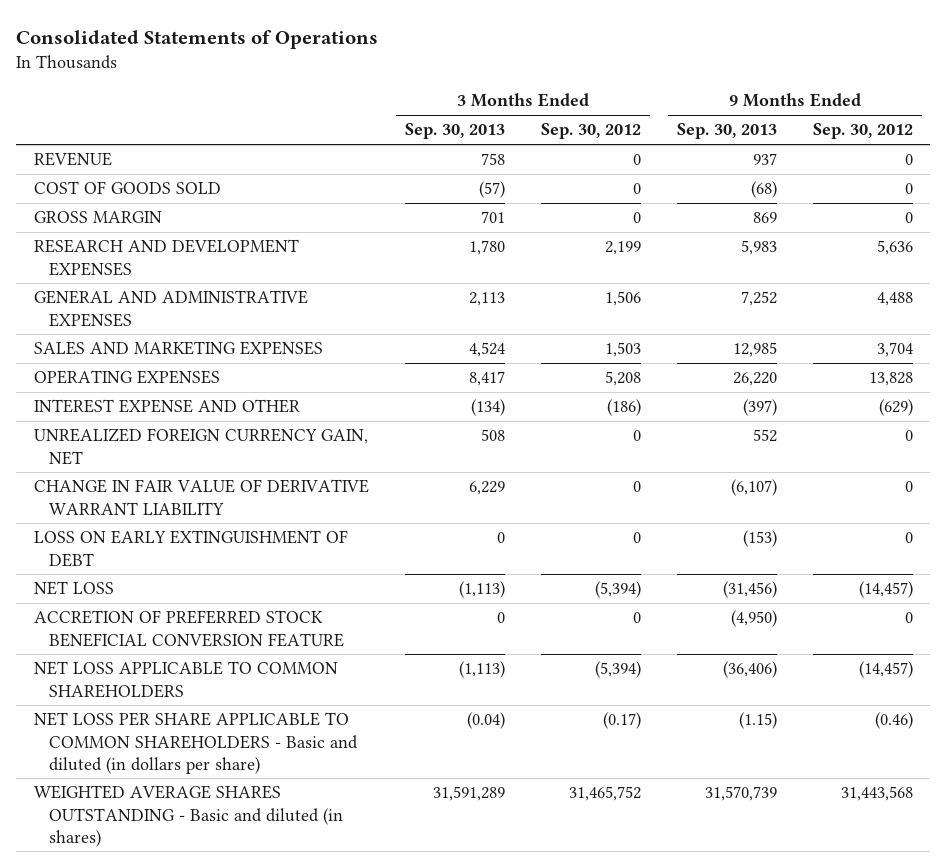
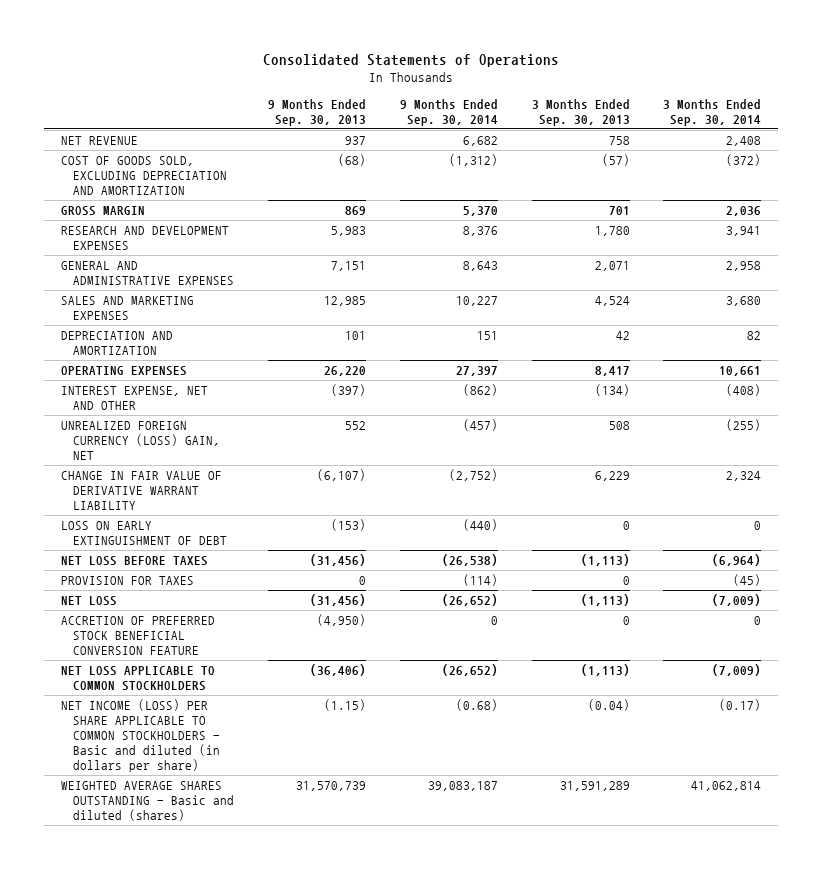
[540,123,641,140] Sep. 30, 2012 -> none
[812,123,913,140] Sep. 30, 2012 -> none
none -> [399,98,498,126] 9 Months Ended Sep. 30, 2014
none -> [663,98,762,126] 3 Months Ended Sep. 30, 2014
[34,152,113,167] REVENUE -> [60,135,138,145] NET REVENUE
[34,181,222,195] COST OF GOODS SOLD -> [60,155,228,195] COST OF GOODS SOLD, EXCLUDING DEPRECIATION AND AMORTIZATION
[469,292,506,307] 2,113 -> [594,260,630,271] 2,071
[740,291,777,307] 7,252 -> [331,260,367,271] 7,151
none -> [60,330,173,355] DEPRECIATION AND AMORTIZATION
[34,399,301,414] INTEREST EXPENSE AND OTHER -> [60,385,208,410] INTEREST EXPENSE, NET AND OTHER
[34,428,369,465] UNREALIZED FOREIGN CURRENCY GAIN, NET -> [60,420,221,460] UNREALIZED FOREIGN CURRENCY (LOSS) GAIN, NET
none -> [60,555,208,566] NET LOSS BEFORE TAXES
none -> [60,575,194,585] PROVISION FOR TAXES
[34,661,339,698] NET LOSS APPLICABLE TO COMMON SHAREHOLDERS -> [60,665,215,691] NET LOSS APPLICABLE TO COMMON STOCKHOLDERS
[34,712,358,774] NET LOSS PER SHARE APPLICABLE TO COMMON SHAREHOLDERS - Basic and diluted (in dollars per share) -> [60,698,221,773] NET INCOME (LOSS) PER SHARE APPLICABLE TO COMMON STOCKHOLDERS - Basic and diluted (in dollars per share)
[34,785,343,847] WEIGHTED AVERAGE SHARES OUTSTANDING - Basic and diluted (in shares) -> [60,780,235,821] WEIGHTED AVERAGE SHARES OUTSTANDING - Basic and diluted (shares)

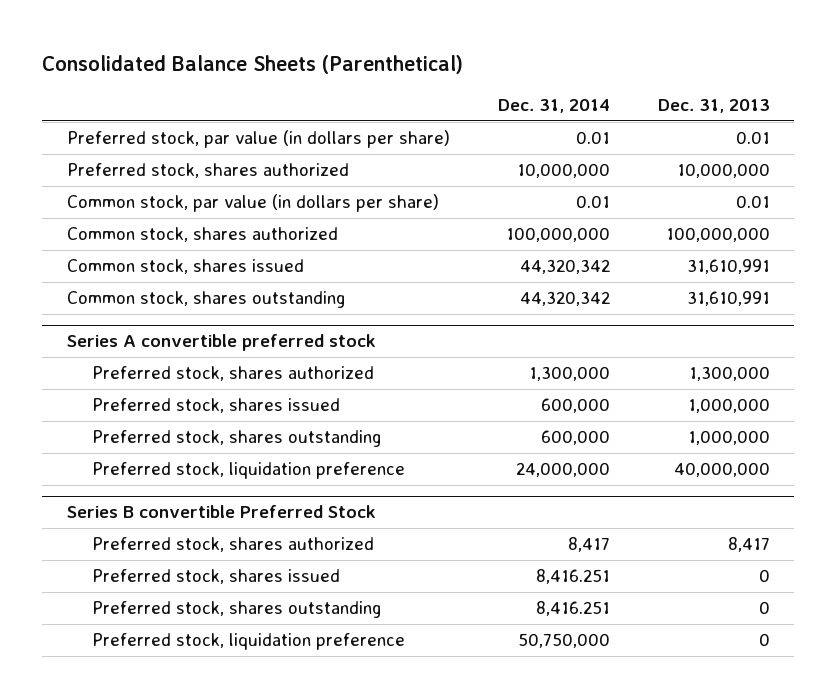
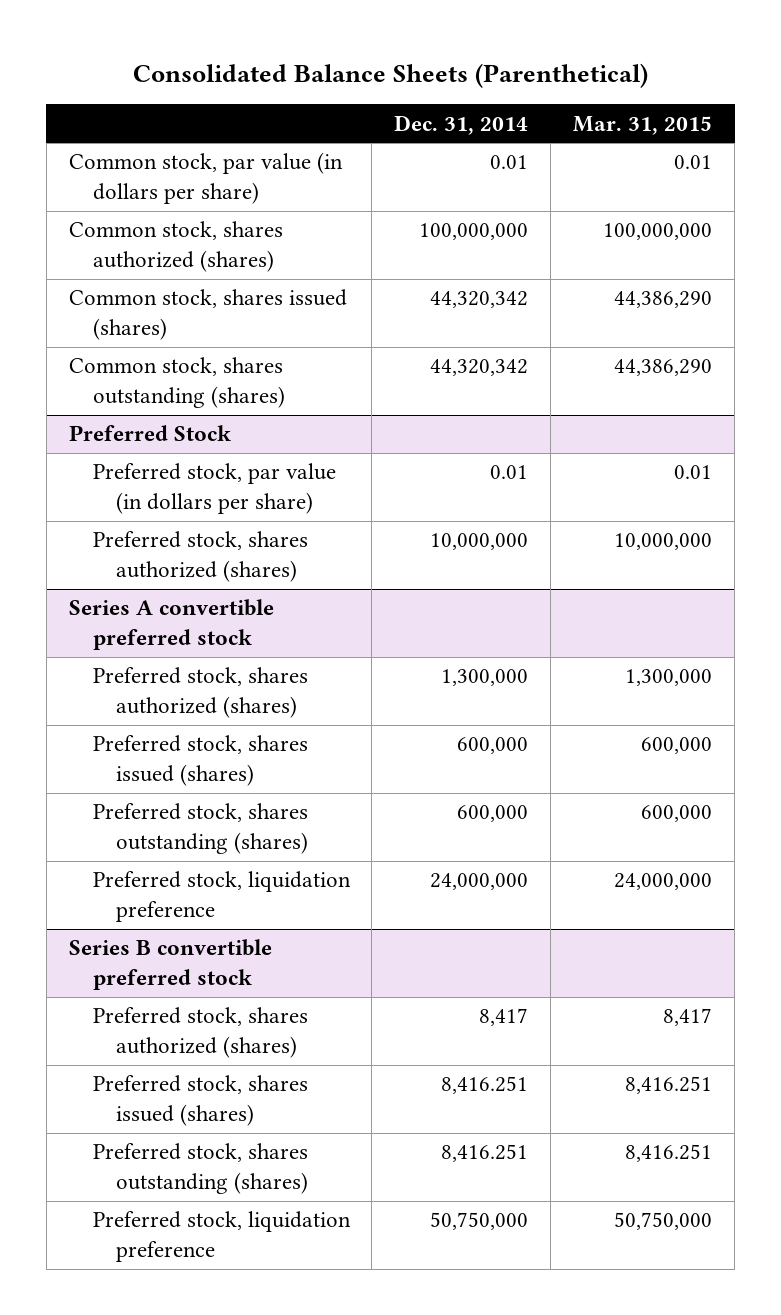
[658,99,771,114] Dec. 31, 2013 -> none
none -> [573,115,713,135] Mar. 31, 2015
[66,130,450,149] Preferred stock, par value (in dollars per share) -> none
[66,163,349,179] Preferred stock, shares authorized -> none
[66,227,338,243] Common stock, shares authorized -> [68,221,283,273] Common stock, shares authorized (shares)
[66,259,304,275] Common stock, shares issued -> [68,289,347,341] Common stock, shares issued (shares)
[66,291,345,309] Common stock, shares outstanding -> [68,357,285,409] Common stock, shares outstanding (shares)
none -> [68,425,231,442] Preferred Stock
none -> [92,463,336,515] Preferred stock, par value (in dollars per share)
none -> [92,531,308,583] Preferred stock, shares authorized (shares)
[92,366,375,382] Preferred stock, shares authorized -> [92,667,308,719] Preferred stock, shares authorized (shares)
[92,398,341,414] Preferred stock, shares issued -> [92,735,308,787] Preferred stock, shares issued (shares)
[92,430,382,448] Preferred stock, shares outstanding -> [92,803,309,855] Preferred stock, shares outstanding (shares)
[66,505,376,519] Series B convertible Preferred Stock -> [68,939,272,991] Series B convertible preferred stock
[92,537,375,553] Preferred stock, shares authorized -> [92,1007,308,1059] Preferred stock, shares authorized (shares)
[92,569,341,585] Preferred stock, shares issued -> [92,1075,308,1127] Preferred stock, shares issued (shares)
[92,601,382,619] Preferred stock, shares outstanding -> [92,1143,309,1195] Preferred stock, shares outstanding (shares)

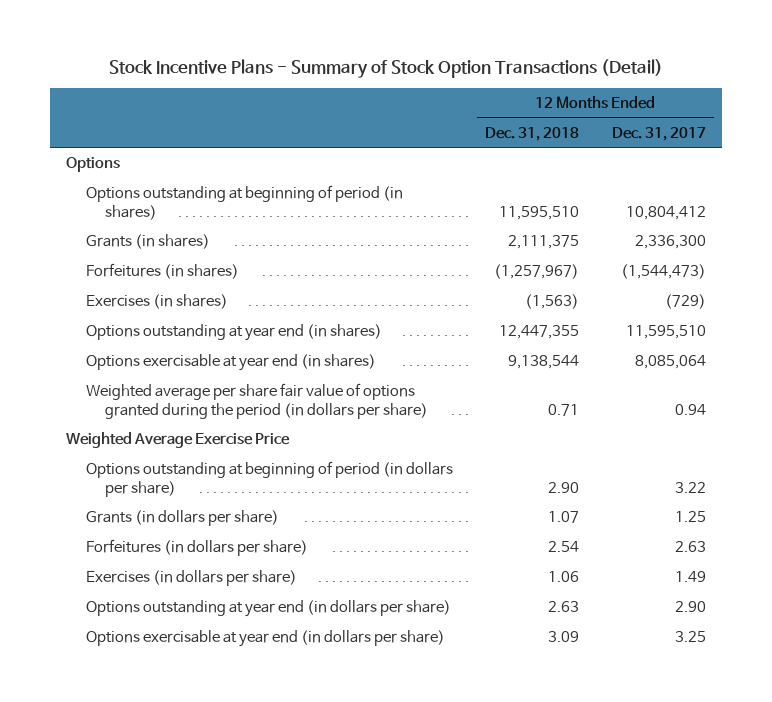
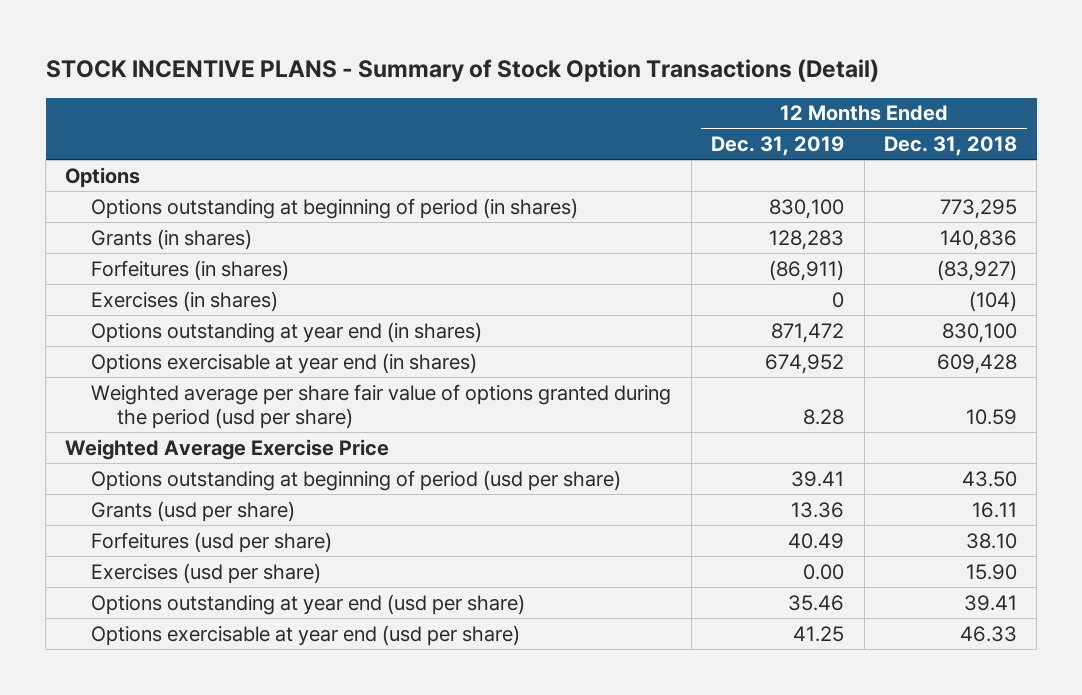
[108,58,663,78] Stock Incentive Plans - Summary of Stock Option Transactions (Detail) -> [45,59,879,83] STOCK INCENTIVE PLANS - Summary of Stock Option Transactions (Detail)
[611,126,706,141] Dec. 31, 2017 -> none
none -> [711,136,845,157] Dec. 31, 2019
[499,205,580,220] 11,595,510 -> [940,198,1018,219] 773,295
[508,235,580,250] 2,111,375 -> [940,229,1018,250] 140,836
[494,264,580,280] (1,257,967) -> [937,259,1018,281] (83,927)
[525,294,580,310] (1,563) -> [969,290,1018,312] (104)
[499,325,580,340] 12,447,355 -> [942,322,1018,343] 830,100
[508,355,580,370] 9,138,544 -> [937,353,1018,374] 609,428
[85,383,429,419] Weighted average per share fair value of options granted during the period (in dollars per share) -> [91,383,672,430] Weighted average per share fair value of options granted during the period (usd per share)
[548,403,580,416] 0.71 -> [966,409,1018,426] 10.59
[85,461,453,497] Options outstanding at beginning of period (in dollars per share) -> [91,469,622,491] Options outstanding at beginning of period (usd per share)
[548,481,580,493] 2.90 -> [962,470,1018,487] 43.50
[85,510,279,527] Grants (in dollars per share) -> [91,500,296,522] Grants (usd per share)
[548,511,580,524] 1.07 -> [972,501,1018,518] 16.11
[85,539,308,557] Forfeitures (in dollars per share) -> [91,531,333,553] Forfeitures (usd per share)
[548,541,580,553] 2.54 -> [966,532,1018,549] 38.10
[85,570,297,587] Exercises (in dollars per share) -> [91,562,322,584] Exercises (usd per share)
[548,571,580,583] 1.06 -> [966,563,1018,580] 15.90
[85,600,451,618] Options outstanding at year end (in dollars per share) -> [91,593,526,615] Options outstanding at year end (usd per share)
[548,601,580,613] 2.63 -> [964,594,1018,611] 39.41
[85,630,445,648] Options exercisable at year end (in dollars per share) -> [91,624,521,646] Options exercisable at year end (usd per share)
[548,631,580,643] 3.09 -> [960,625,1018,642] 46.33

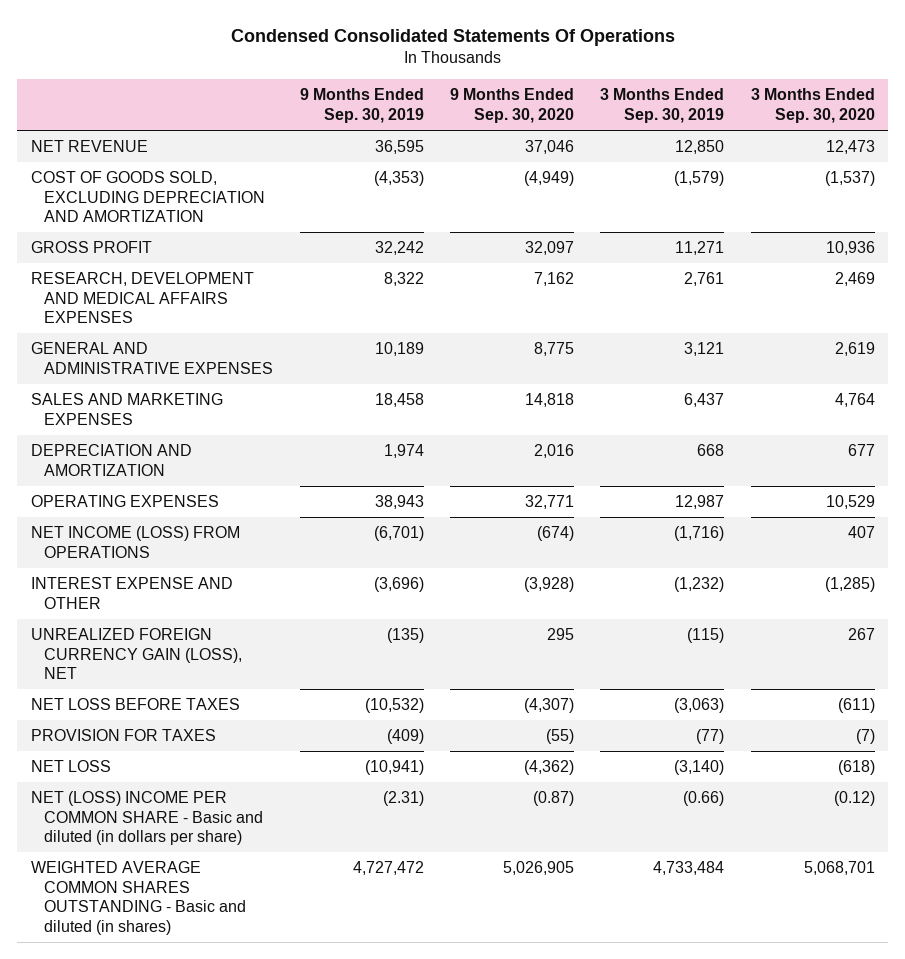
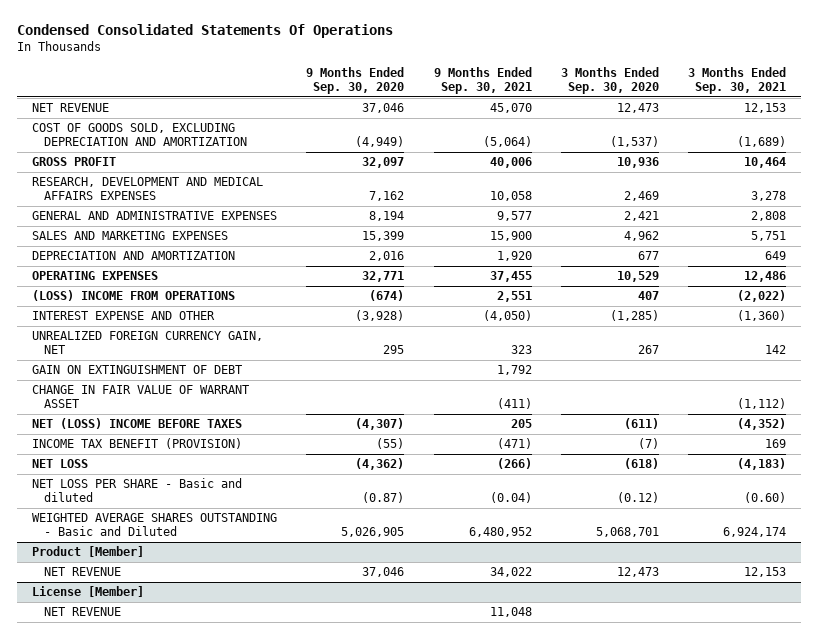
[299,88,424,123] 9 Months Ended Sep. 30, 2019 -> none
[600,88,725,123] 3 Months Ended Sep. 30, 2019 -> none
none -> [433,67,532,95] 9 Months Ended Sep. 30, 2021
none -> [688,67,787,95] 3 Months Ended Sep. 30, 2021
[533,342,574,357] 8,775 -> [369,211,405,222] 8,194
[834,342,875,357] 2,619 -> [623,211,659,222] 2,421
[524,393,574,408] 14,818 -> [362,231,405,242] 15,399
[834,393,875,408] 4,764 -> [623,231,659,242] 4,962
[30,526,240,558] NET INCOME (LOSS) FROM OPERATIONS -> [31,290,235,302] (LOSS) INCOME FROM OPERATIONS
[30,628,243,680] UNREALIZED FOREIGN CURRENCY GAIN (LOSS), NET -> [31,331,263,355] UNREALIZED FOREIGN CURRENCY GAIN, NET
none -> [31,365,242,375] GAIN ON EXTINGUISHMENT OF DEBT
none -> [31,385,249,409] CHANGE IN FAIR VALUE OF WARRANT ASSET
[30,698,240,711] NET LOSS BEFORE TAXES -> [31,418,242,430] NET (LOSS) INCOME BEFORE TAXES
[30,729,216,742] PROVISION FOR TAXES -> [31,438,242,450] INCOME TAX BENEFIT (PROVISION)
[30,791,264,846] NET (LOSS) INCOME PER COMMON SHARE - Basic and diluted (in dollars per share) -> [31,478,242,503] NET LOSS PER SHARE - Basic and diluted
[30,861,247,935] WEIGHTED AVERAGE COMMON SHARES OUTSTANDING - Basic and diluted (in shares) -> [31,513,277,537] WEIGHTED AVERAGE SHARES OUTSTANDING - Basic and Diluted
none -> [31,546,144,558] Product [Member]
none -> [44,567,122,577] NET REVENUE
none -> [31,586,144,598] License [Member]
none -> [44,607,122,617] NET REVENUE

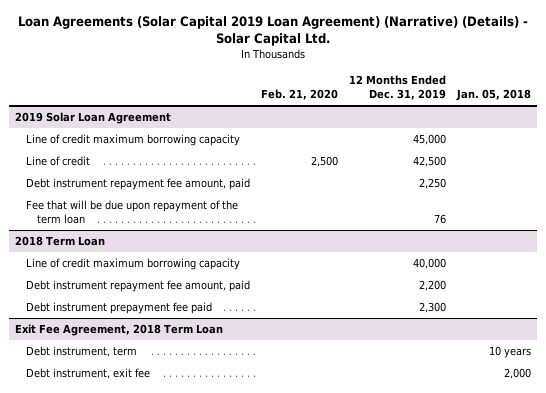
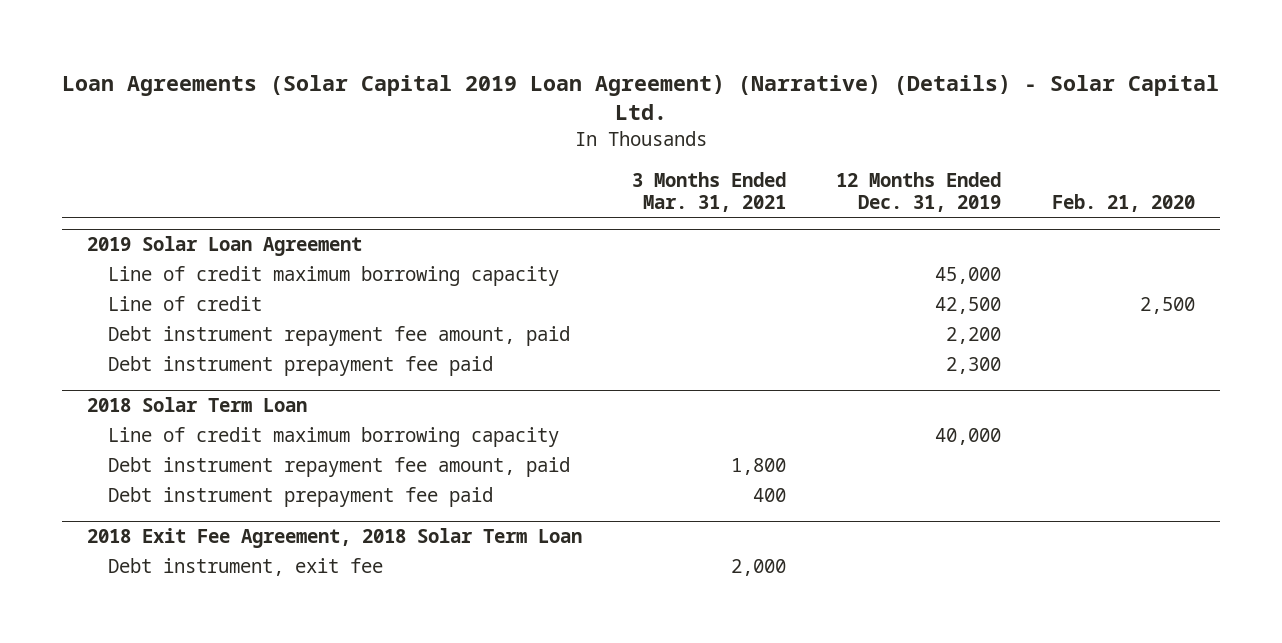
[456,89,532,102] Jan. 05, 2018 -> none
none -> [632,171,787,212] 3 Months Ended Mar. 31, 2021
[25,178,250,191] Debt instrument repayment fee amount, paid -> none
[25,200,238,225] Fee that will be due upon repayment of the term loan -> none
[14,236,105,247] 2018 Term Loan -> none
[25,258,240,271] Line of credit maximum borrowing capacity -> none
[25,346,137,358] Debt instrument, term -> none
none -> [86,396,307,412] 2018 Solar Term Loan
none -> [107,426,559,447] Line of credit maximum borrowing capacity
none -> [107,456,570,477] Debt instrument repayment fee amount, paid
none -> [107,486,493,507] Debt instrument prepayment fee paid
[14,324,223,337] Exit Fee Agreement, 2018 Term Loan -> [86,527,582,548] 2018 Exit Fee Agreement, 2018 Solar Term Loan

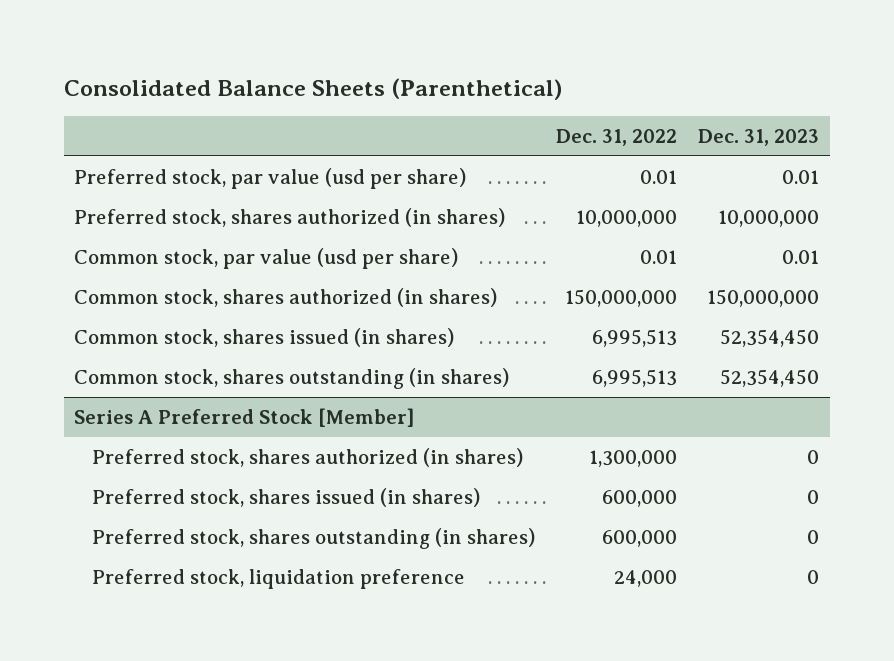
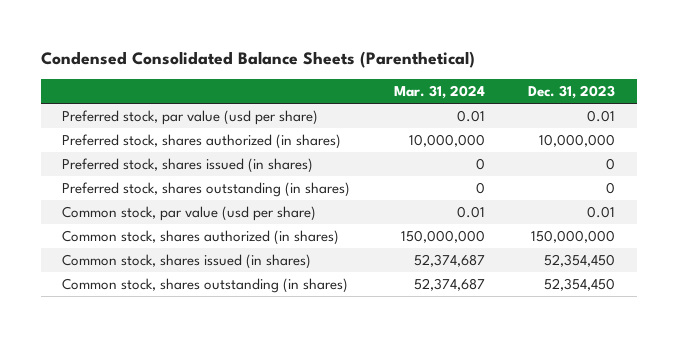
[63,77,562,100] Consolidated Balance Sheets (Parenthetical) -> [40,51,475,69] Condensed Consolidated Balance Sheets (Parenthetical)
[556,129,678,147] Dec. 31, 2022 -> none
none -> [393,85,485,100] Mar. 31, 2024
none -> [62,157,314,173] Preferred stock, shares issued (in shares)
none -> [62,181,351,197] Preferred stock, shares outstanding (in shares)
[74,407,415,427] Series A Preferred Stock [Member] -> none
[92,447,524,467] Preferred stock, shares authorized (in shares) -> none
[92,487,481,507] Preferred stock, shares issued (in shares) -> none
[92,527,536,549] Preferred stock, shares outstanding (in shares) -> none
[92,568,466,589] Preferred stock, liquidation preference -> none

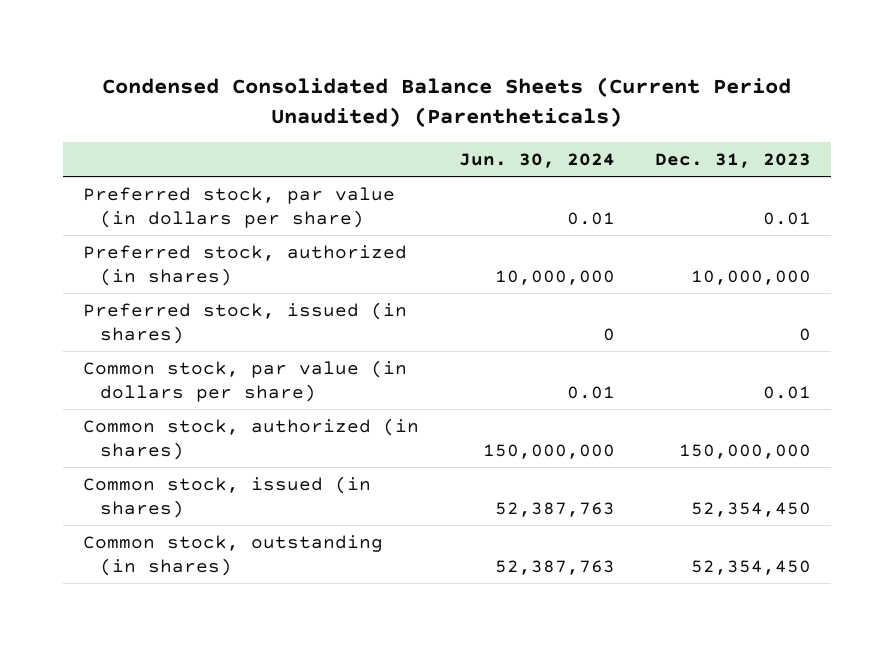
[40,51,475,69] Condensed Consolidated Balance Sheets (Parenthetical) -> [101,76,791,128] Condensed Consolidated Balance Sheets (Current Period Unaudited) (Parentheticals)
[393,85,485,100] Mar. 31, 2024 -> none
none -> [458,153,615,169] Jun. 30, 2024
[62,181,351,197] Preferred stock, shares outstanding (in shares) -> none
[62,109,319,125] Preferred stock, par value (usd per share) -> [82,186,395,228] Preferred stock, par value (in dollars per share)
[62,133,342,149] Preferred stock, shares authorized (in shares) -> [82,244,407,286] Preferred stock, authorized (in shares)
[62,157,314,173] Preferred stock, shares issued (in shares) -> [82,301,407,344] Preferred stock, issued (in shares)
[62,205,317,221] Common stock, par value (usd per share) -> [82,359,407,402] Common stock, par value (in dollars per share)
[62,229,340,245] Common stock, shares authorized (in shares) -> [82,417,419,460] Common stock, authorized (in shares)
[62,253,312,269] Common stock, shares issued (in shares) -> [82,475,371,518] Common stock, issued (in shares)
[62,277,349,293] Common stock, shares outstanding (in shares) -> [82,534,383,576] Common stock, outstanding (in shares)

